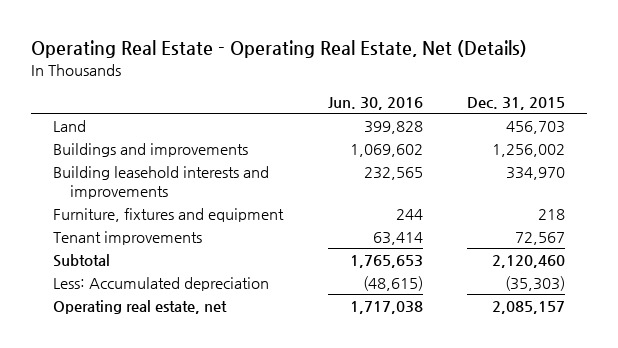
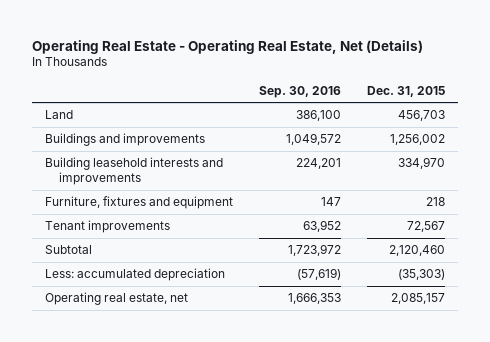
[327,96,423,110] Jun. 30, 2016 -> none
none -> [259,85,342,98] Sep. 30, 2016
[53,276,270,291] Less: Accumulated depreciation -> [45,268,226,282] Less: accumulated depreciation

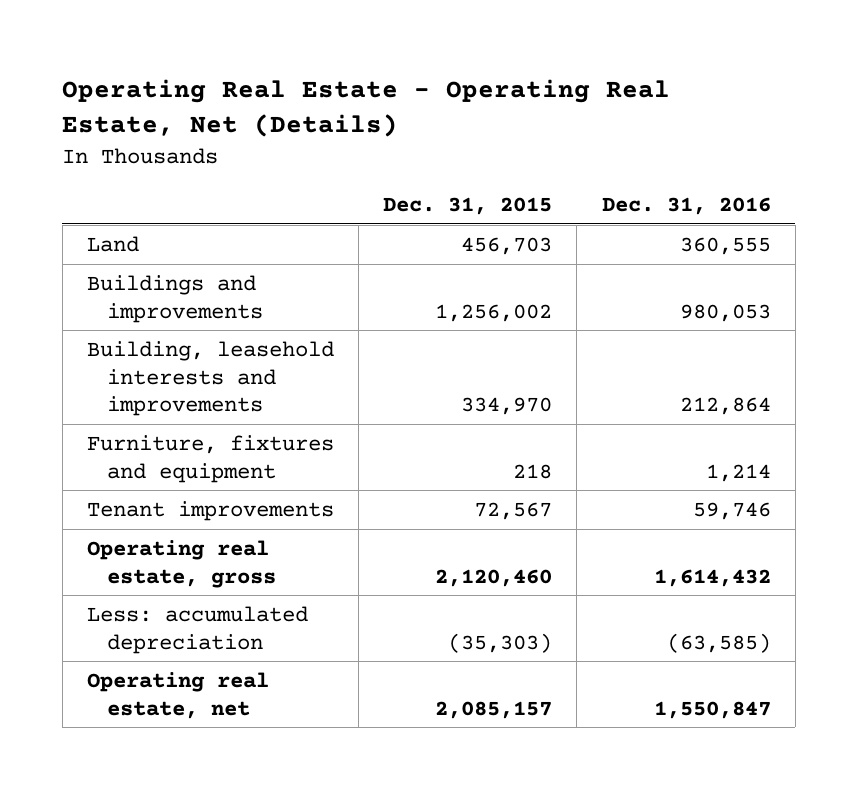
[259,85,342,98] Sep. 30, 2016 -> none
none -> [601,197,771,216] Dec. 31, 2016
[45,157,224,186] Building leasehold interests and improvements -> [86,340,334,417] Building, leasehold interests and improvements
[45,245,93,255] Subtotal -> [86,539,276,588] Operating real estate, gross

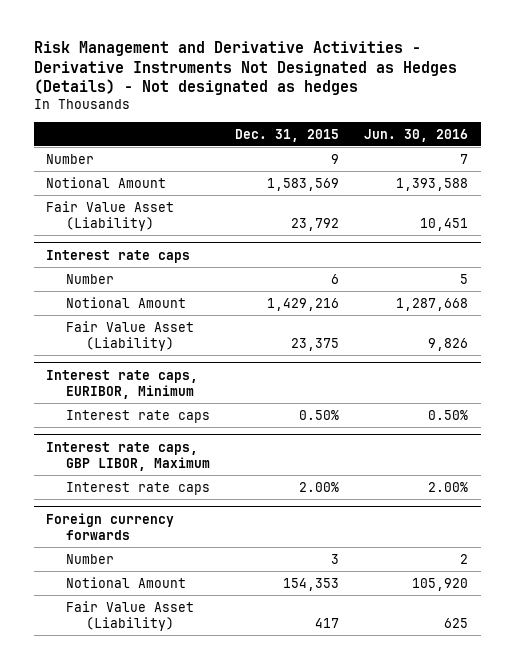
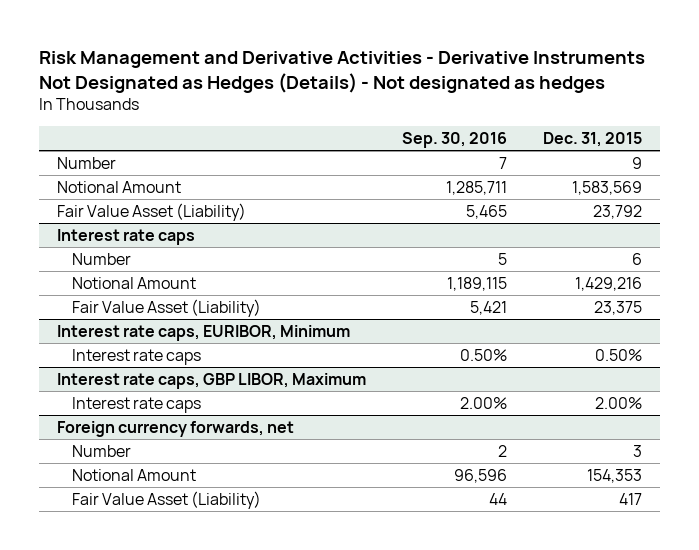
[364,128,469,142] Jun. 30, 2016 -> none
none -> [401,132,507,149] Sep. 30, 2016
[46,512,175,540] Foreign currency forwards -> [56,420,294,437] Foreign currency forwards, net

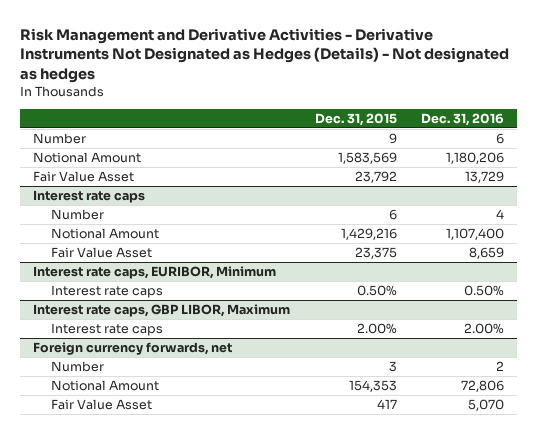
[401,132,507,149] Sep. 30, 2016 -> none
none -> [421,112,505,126] Dec. 31, 2016
[56,202,246,221] Fair Value Asset (Liability) -> [32,171,134,183] Fair Value Asset
[71,298,261,317] Fair Value Asset (Liability) -> [51,247,153,259] Fair Value Asset
[71,490,261,509] Fair Value Asset (Liability) -> [51,399,153,411] Fair Value Asset

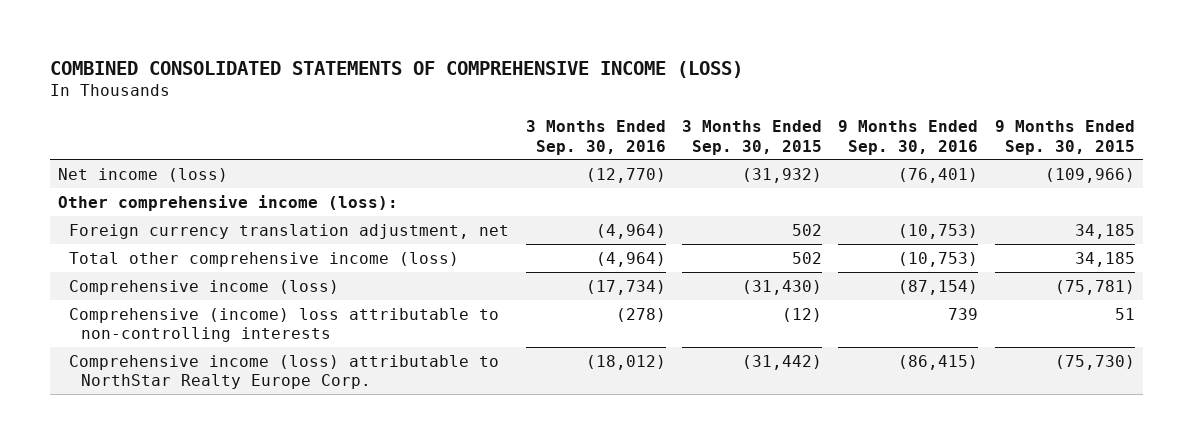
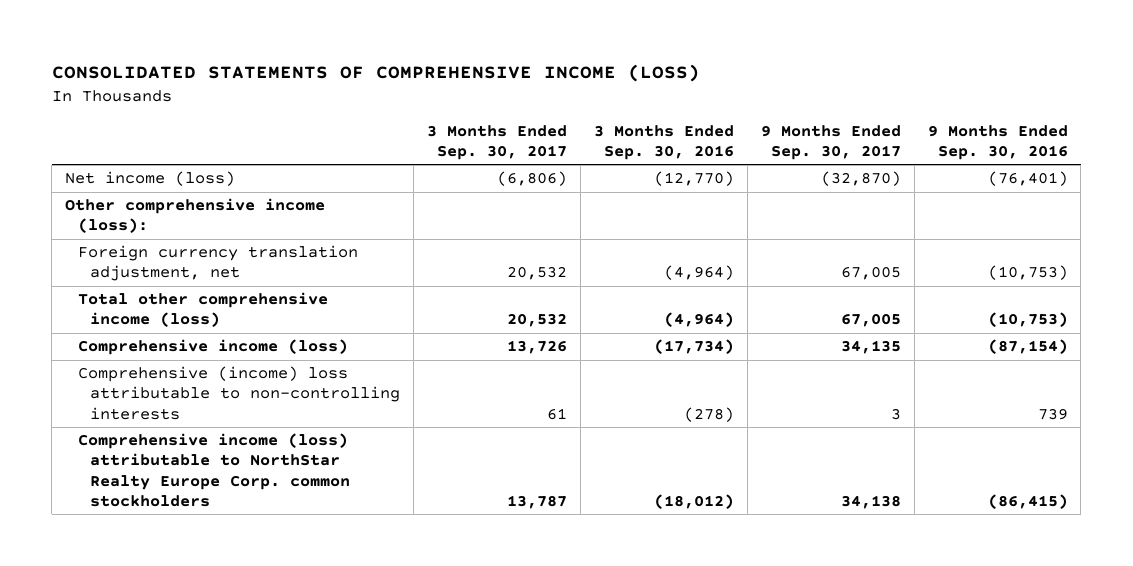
[49,60,743,78] COMBINED CONSOLIDATED STATEMENTS OF COMPREHENSIVE INCOME (LOSS) -> [51,63,700,82] CONSOLIDATED STATEMENTS OF COMPREHENSIVE INCOME (LOSS)
[682,119,823,155] 3 Months Ended Sep. 30, 2015 -> none
[994,119,1135,155] 9 Months Ended Sep. 30, 2015 -> none
none -> [426,124,567,160] 3 Months Ended Sep. 30, 2017
none -> [760,124,901,160] 9 Months Ended Sep. 30, 2017
[69,354,500,390] Comprehensive income (loss) attributable to NorthStar Realty Europe Corp. -> [77,433,350,507] Comprehensive income (loss) attributable to NorthStar Realty Europe Corp. common stockholders

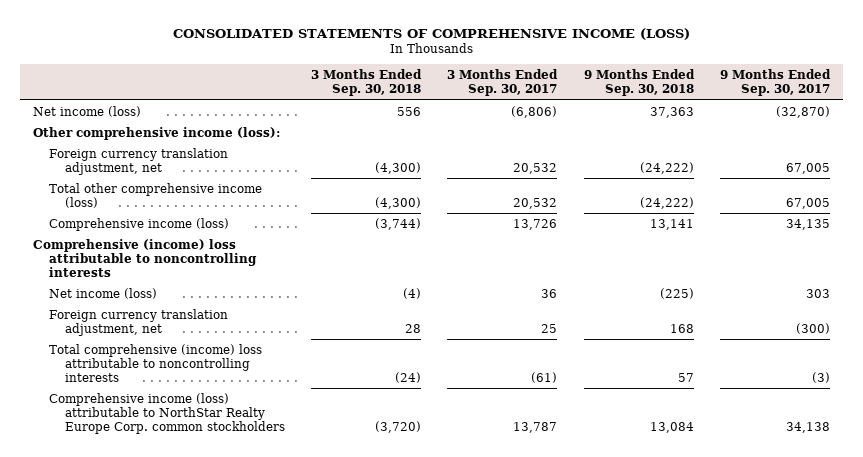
[593,124,734,160] 3 Months Ended Sep. 30, 2016 -> none
[927,124,1068,160] 9 Months Ended Sep. 30, 2016 -> none
none -> [311,69,423,97] 3 Months Ended Sep. 30, 2018
none -> [583,69,695,97] 9 Months Ended Sep. 30, 2018
none -> [33,238,258,277] Comprehensive (income) loss attributable to noncontrolling interests
none -> [49,287,158,299] Net income (loss)
none -> [49,308,229,336] Foreign currency translation adjustment, net
[77,366,400,420] Comprehensive (income) loss attributable to non-controlling interests -> [49,343,263,382] Total comprehensive (income) loss attributable to noncontrolling interests
[546,407,567,420] 61 -> [531,371,558,383] (61)
[890,407,901,420] 3 -> [812,371,831,383] (3)

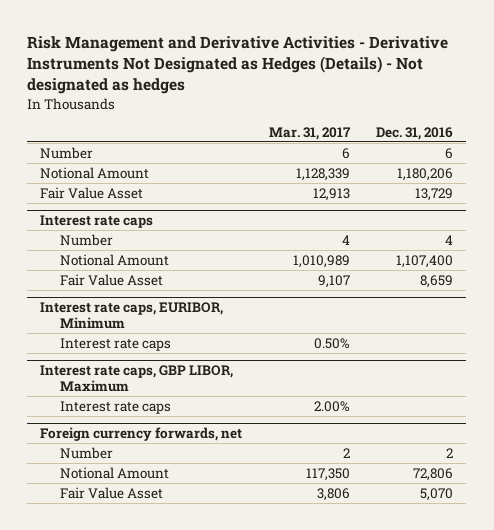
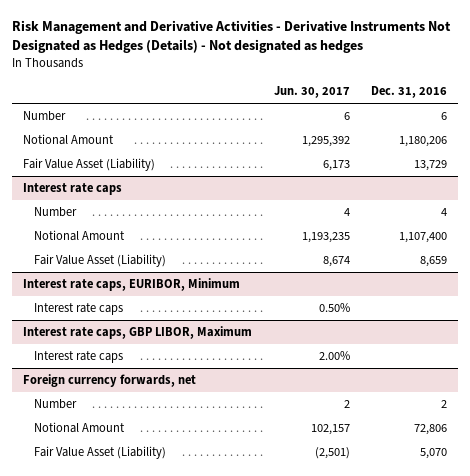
[268,126,351,140] Mar. 31, 2017 -> none
none -> [273,86,350,99] Jun. 30, 2017
[40,186,144,199] Fair Value Asset -> [22,158,155,172] Fair Value Asset (Liability)
[59,273,163,286] Fair Value Asset -> [33,254,166,268] Fair Value Asset (Liability)
[59,486,163,499] Fair Value Asset -> [33,446,166,460] Fair Value Asset (Liability)

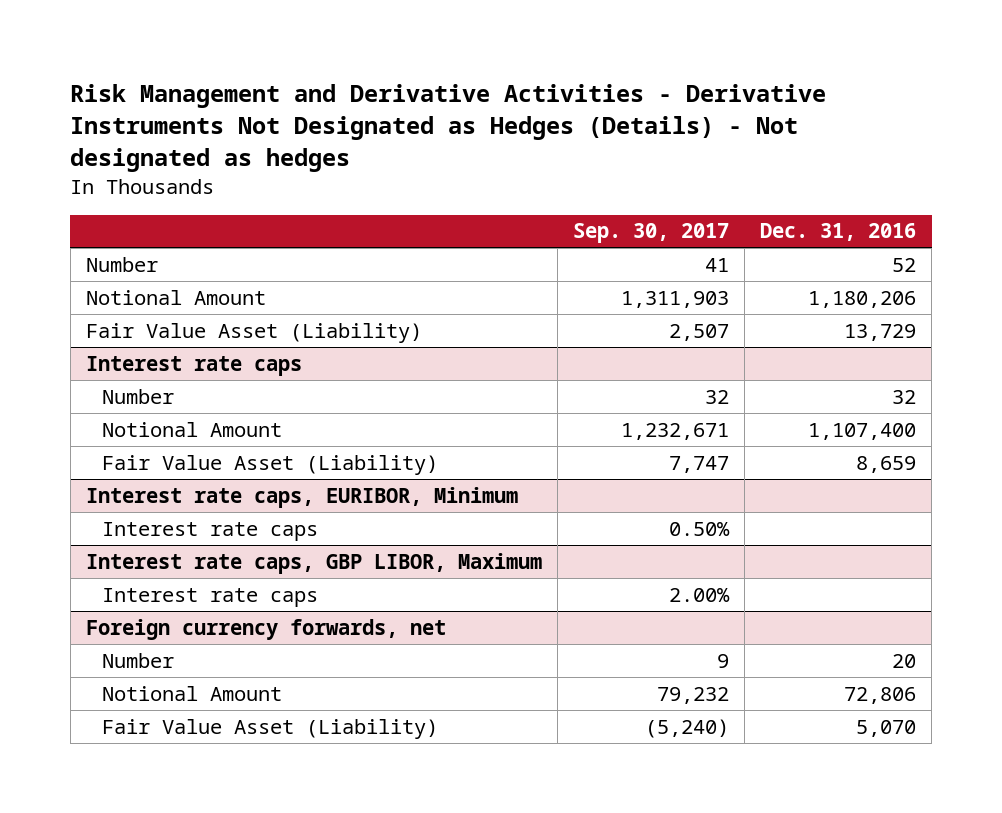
[273,86,350,99] Jun. 30, 2017 -> none
none -> [573,223,730,244] Sep. 30, 2017
[441,112,448,121] 6 -> [892,257,917,272] 52
[441,208,448,217] 4 -> [892,389,917,404] 32
[441,400,448,409] 2 -> [892,653,917,668] 20

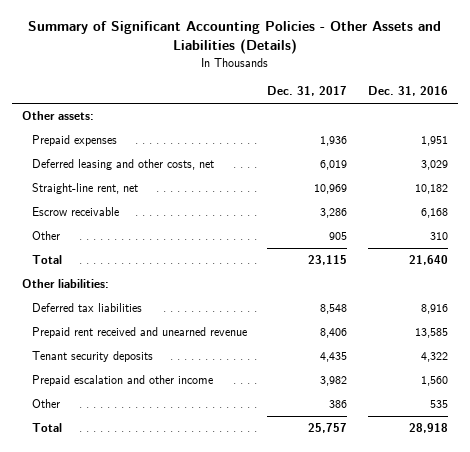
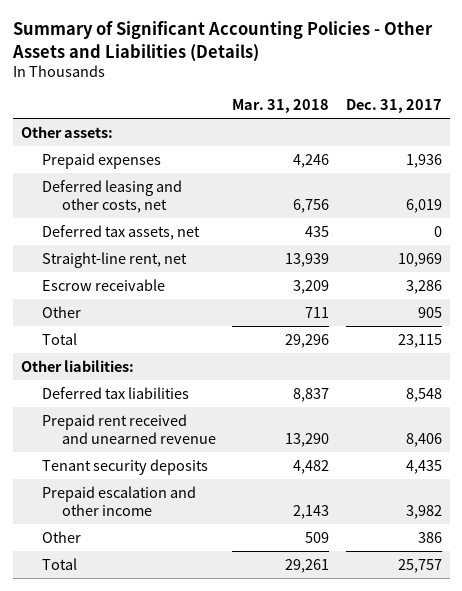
[367,86,448,97] Dec. 31, 2016 -> none
none -> [232,99,330,114] Mar. 31, 2018
none -> [41,224,200,240] Deferred tax assets, net

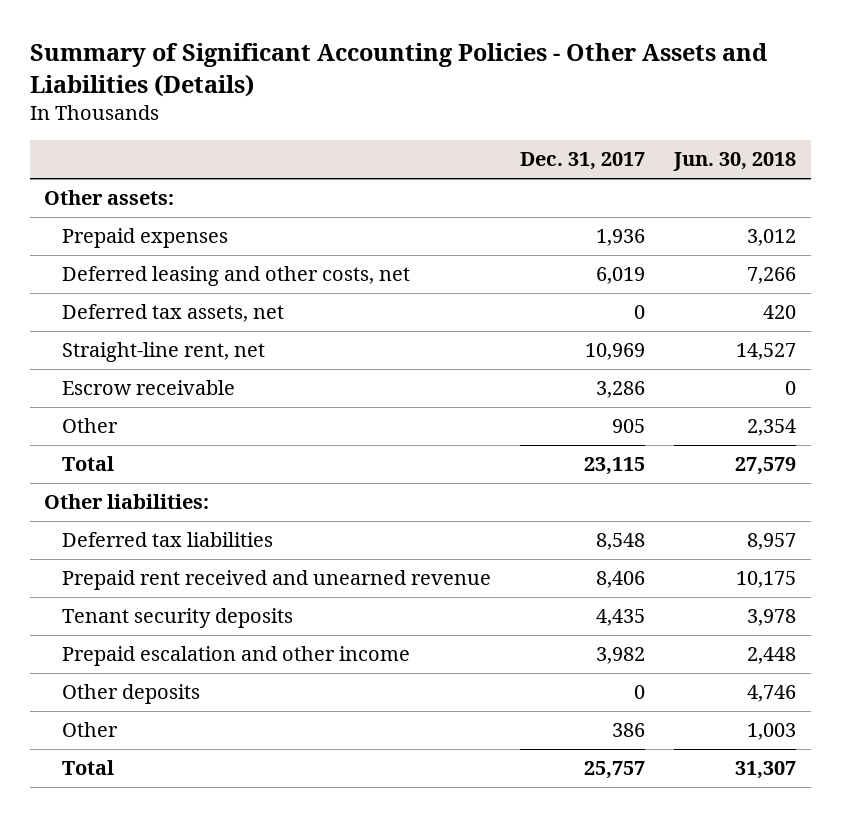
[232,99,330,114] Mar. 31, 2018 -> none
none -> [673,152,797,172] Jun. 30, 2018
none -> [62,684,201,705] Other deposits

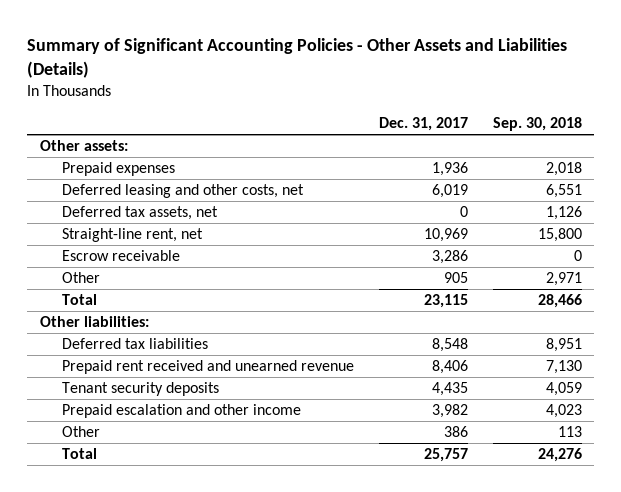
[673,152,797,172] Jun. 30, 2018 -> none
none -> [492,117,582,132] Sep. 30, 2018
[62,684,201,705] Other deposits -> none

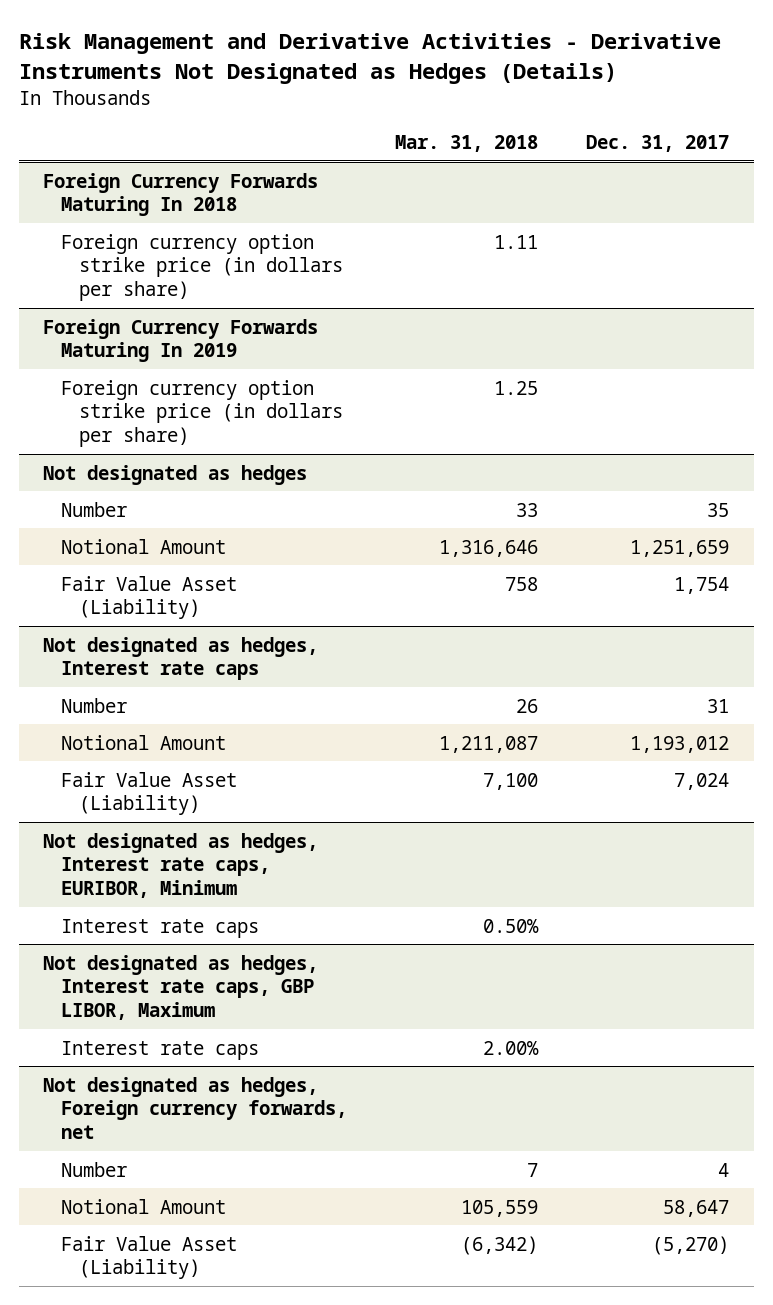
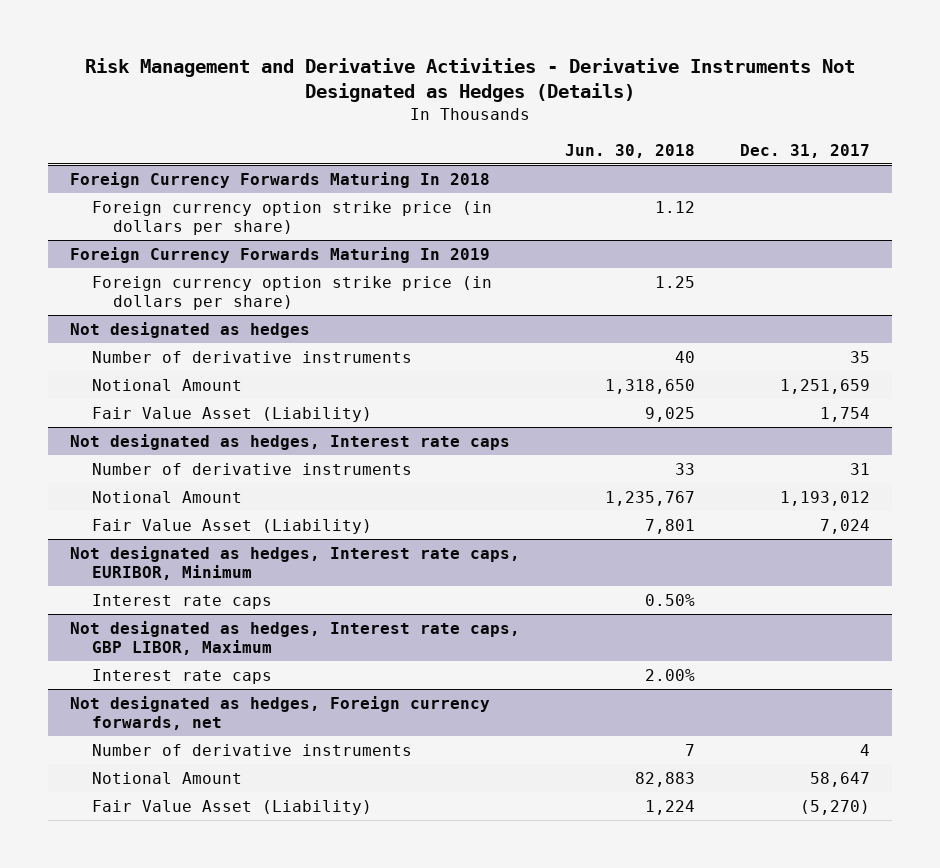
[395,135,539,153] Mar. 31, 2018 -> none
none -> [565,143,696,158] Jun. 30, 2018
[60,501,127,517] Number -> [91,350,412,363] Number of derivative instruments
[60,697,127,713] Number -> [91,462,412,475] Number of derivative instruments
[60,1161,127,1177] Number -> [91,743,412,756] Number of derivative instruments

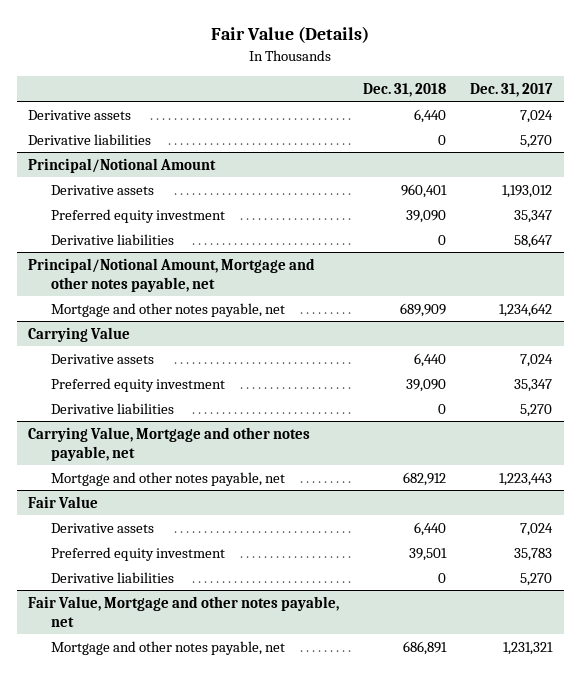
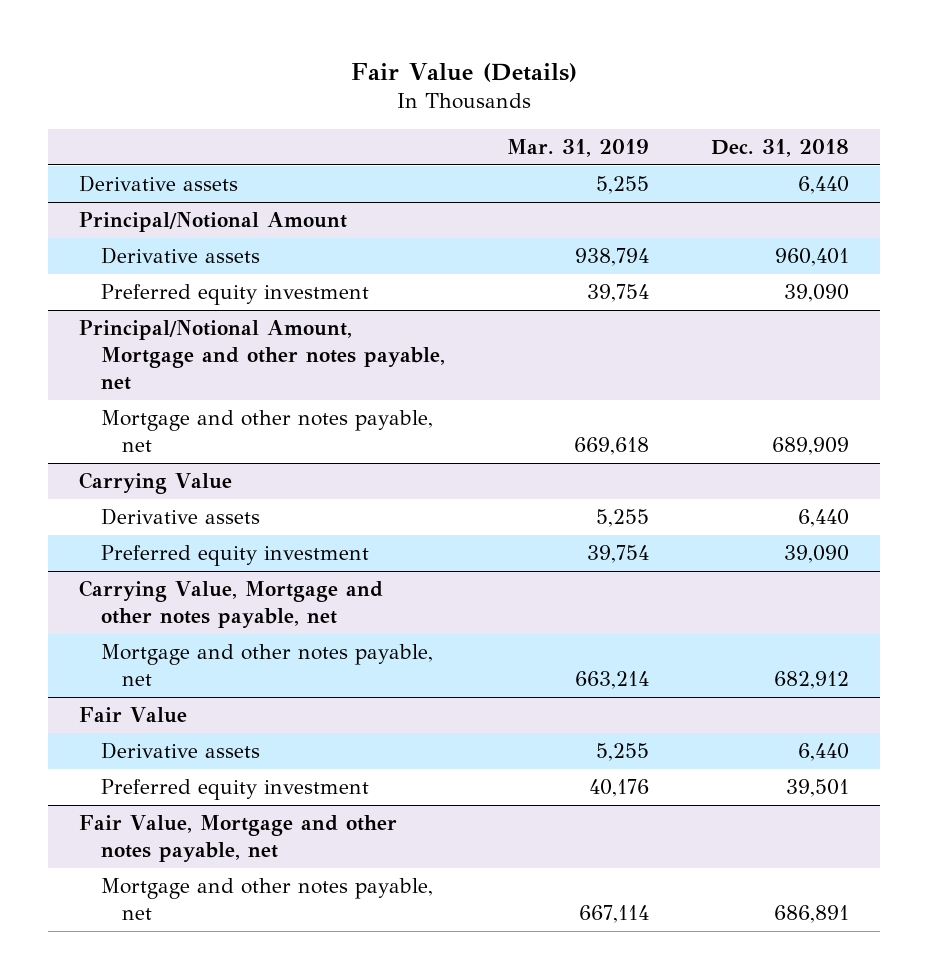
[469,82,553,97] Dec. 31, 2017 -> none
none -> [506,139,649,158] Mar. 31, 2019
[28,133,152,145] Derivative liabilities -> none
[50,233,174,245] Derivative liabilities -> none
[50,402,174,414] Derivative liabilities -> none
[50,571,174,583] Derivative liabilities -> none

